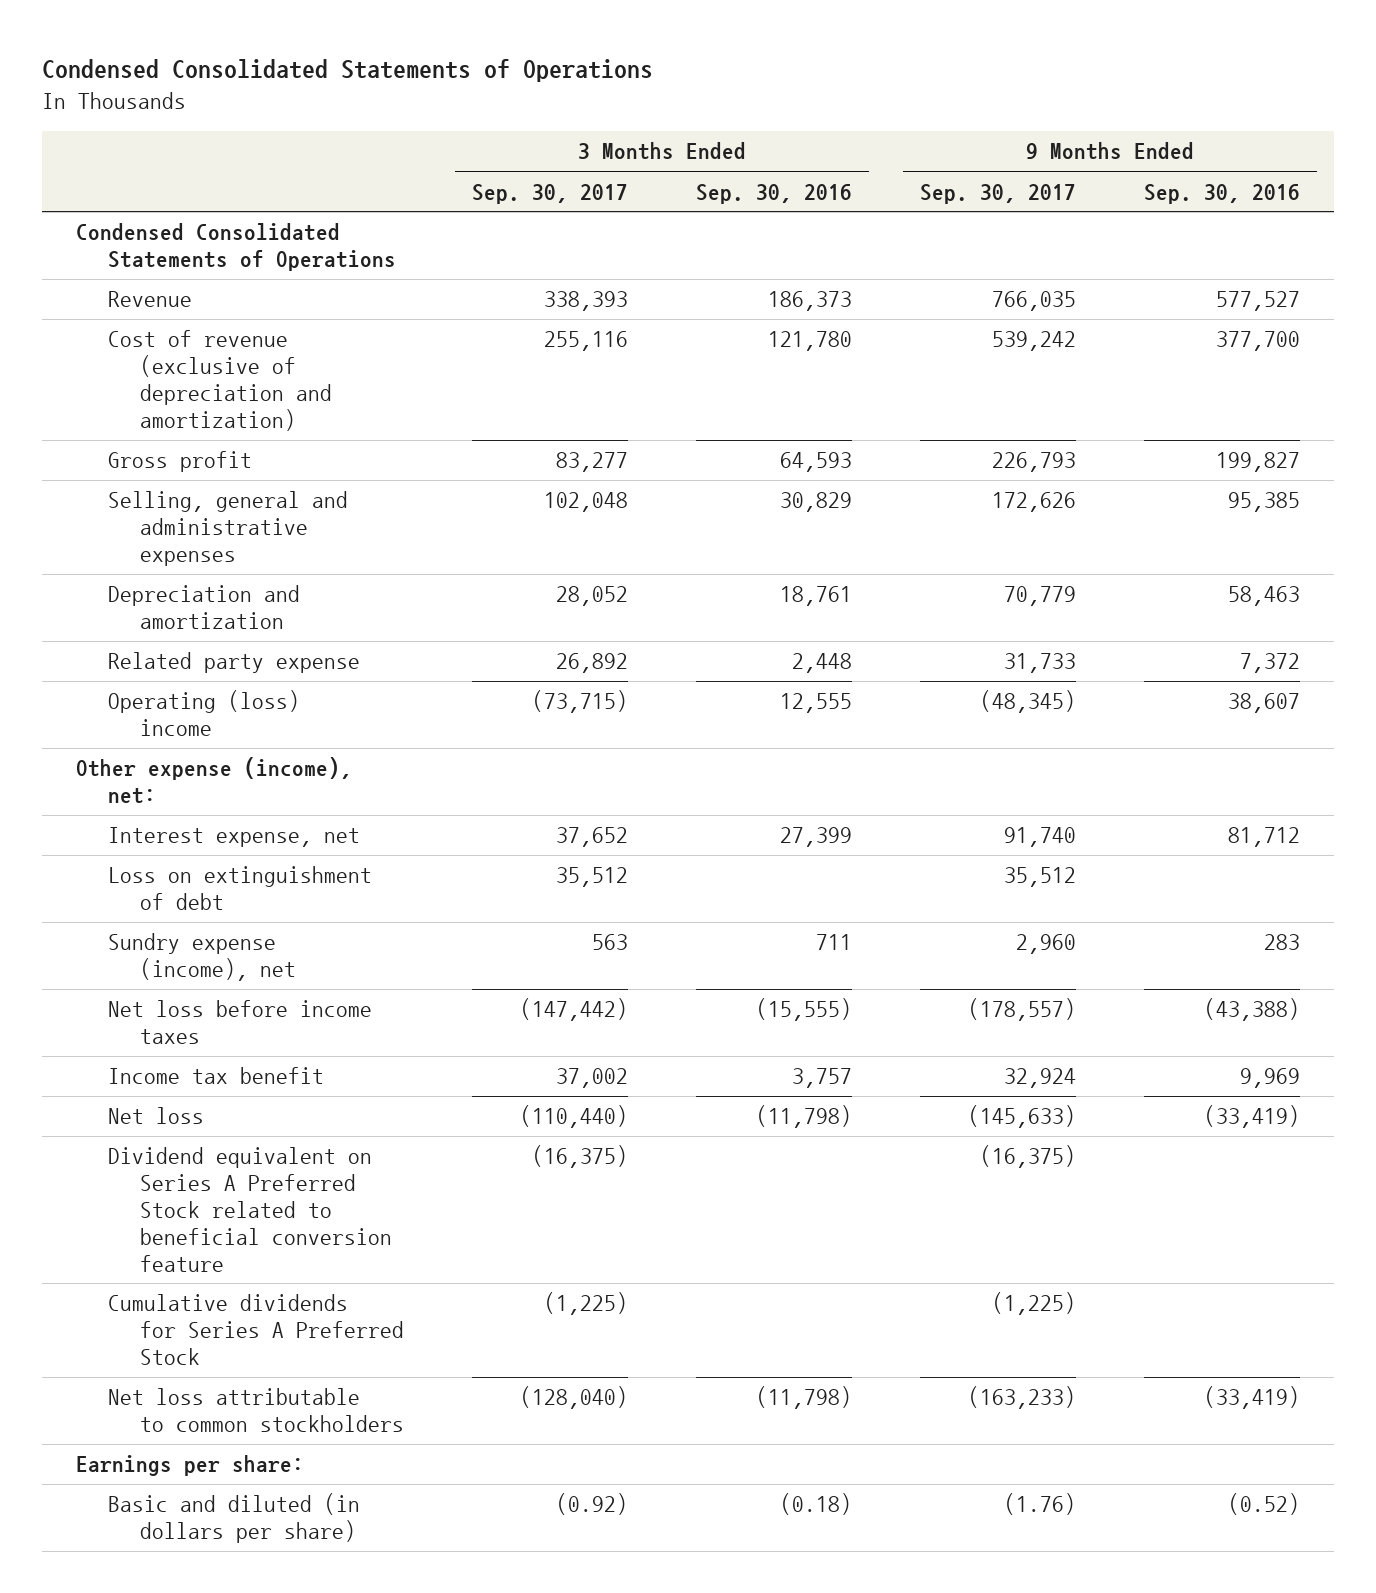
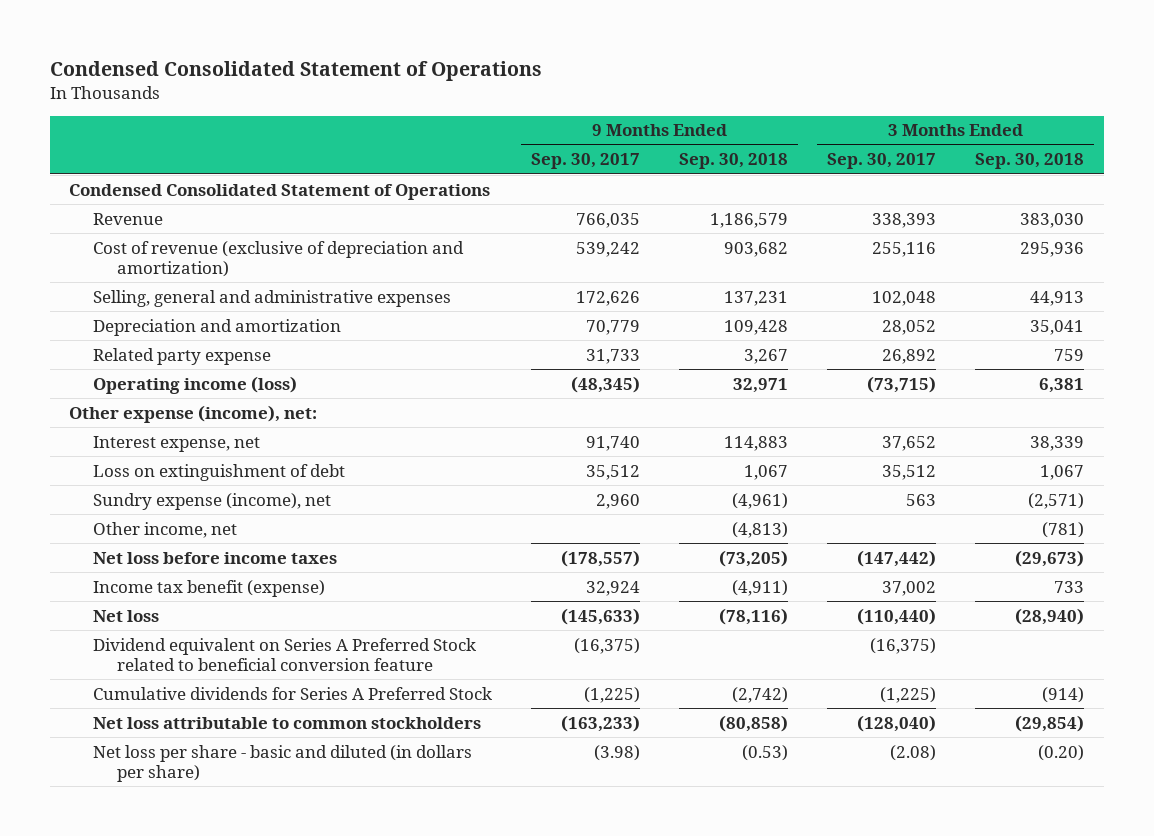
[42,59,654,83] Condensed Consolidated Statements of Operations -> [49,61,542,82] Condensed Consolidated Statement of Operations
[695,183,852,204] Sep. 30, 2016 -> none
[1144,183,1301,204] Sep. 30, 2016 -> none
none -> [679,153,789,170] Sep. 30, 2018
none -> [975,153,1085,170] Sep. 30, 2018
[76,223,396,272] Condensed Consolidated Statements of Operations -> [69,183,491,200] Condensed Consolidated Statement of Operations
[107,451,252,473] Gross profit -> none
[107,690,300,737] Operating (loss) income -> [93,375,298,394] Operating income (loss)
none -> [93,521,238,538] Other income, net
[107,1067,324,1085] Income tax benefit -> [93,579,326,597] Income tax benefit (expense)
[76,1455,305,1477] Earnings per share: -> none
[107,1493,360,1544] Basic and diluted (in dollars per share) -> [93,744,473,783] Net loss per share - basic and diluted (in dollars per share)
[555,1493,628,1516] (0.92) -> [890,744,937,761] (2.08)
[1003,1493,1076,1516] (1.76) -> [594,744,641,761] (3.98)

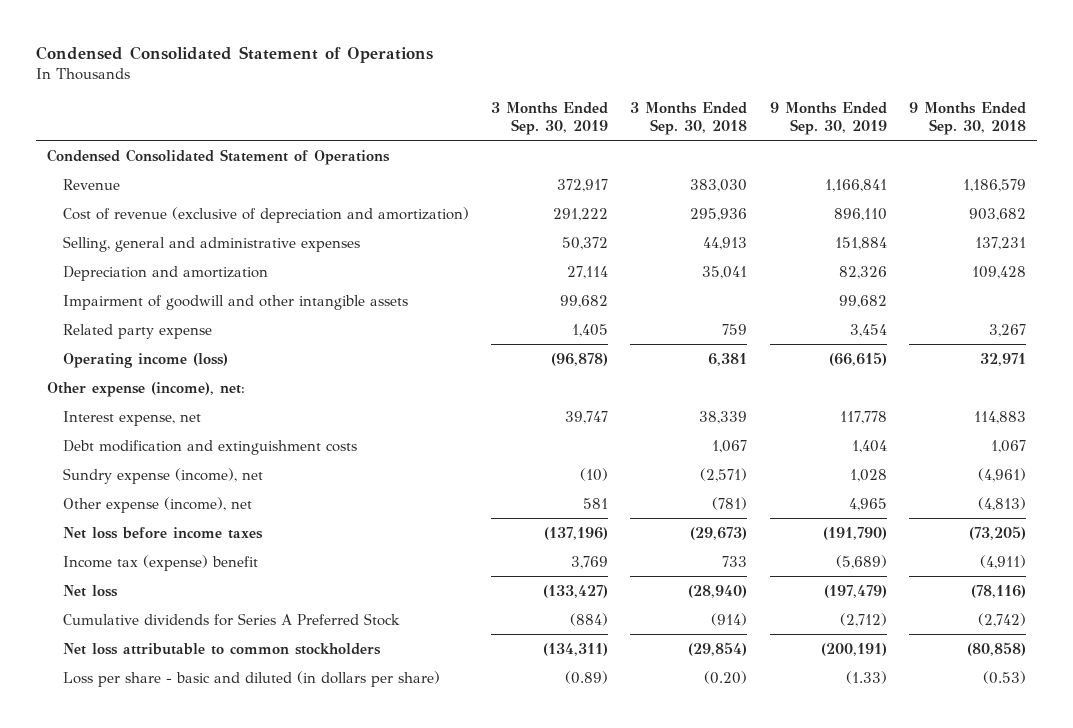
[531,153,641,170] Sep. 30, 2017 -> none
[827,153,937,170] Sep. 30, 2017 -> none
none -> [491,101,609,135] 3 Months Ended Sep. 30, 2019
none -> [769,101,887,135] 9 Months Ended Sep. 30, 2019
none -> [62,294,408,310] Impairment of goodwill and other intangible assets
[93,463,346,481] Loss on extinguishment of debt -> [62,439,357,455] Debt modification and extinguishment costs
[93,521,238,538] Other income, net -> [62,496,252,513] Other expense (income), net
[93,579,326,597] Income tax benefit (expense) -> [62,554,258,571] Income tax (expense) benefit
[93,637,477,672] Dividend equivalent on Series A Preferred Stock related to beneficial conversion feature -> none
[93,744,473,783] Net loss per share - basic and diluted (in dollars per share) -> [62,670,440,687] Loss per share - basic and diluted (in dollars per share)

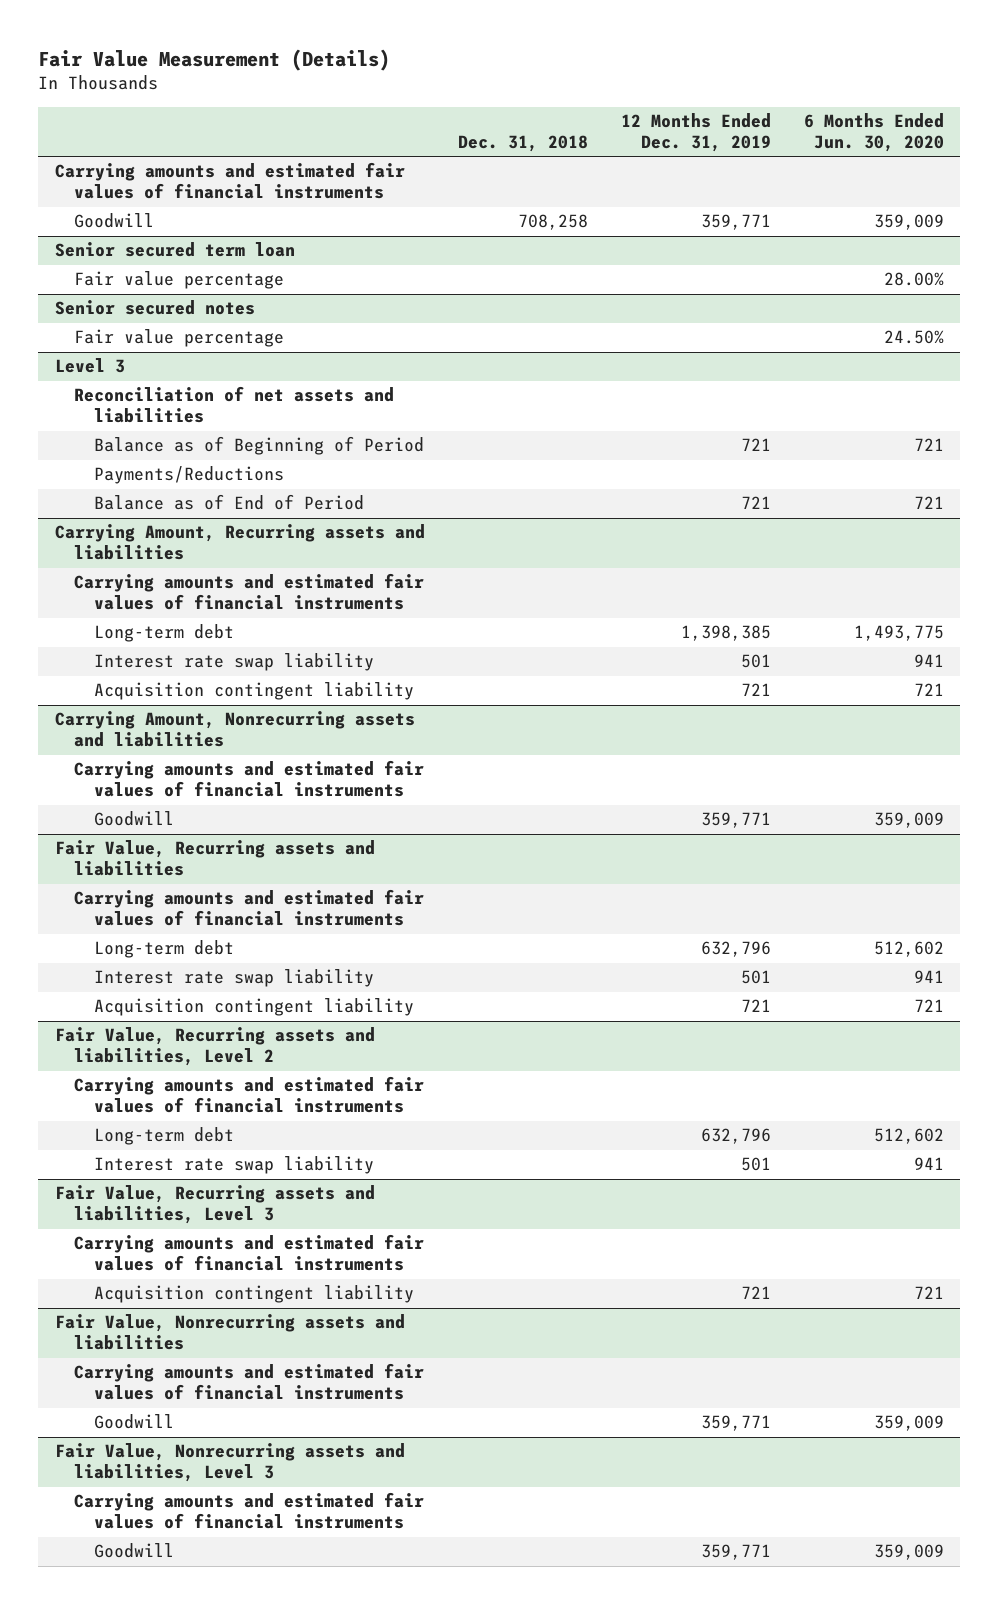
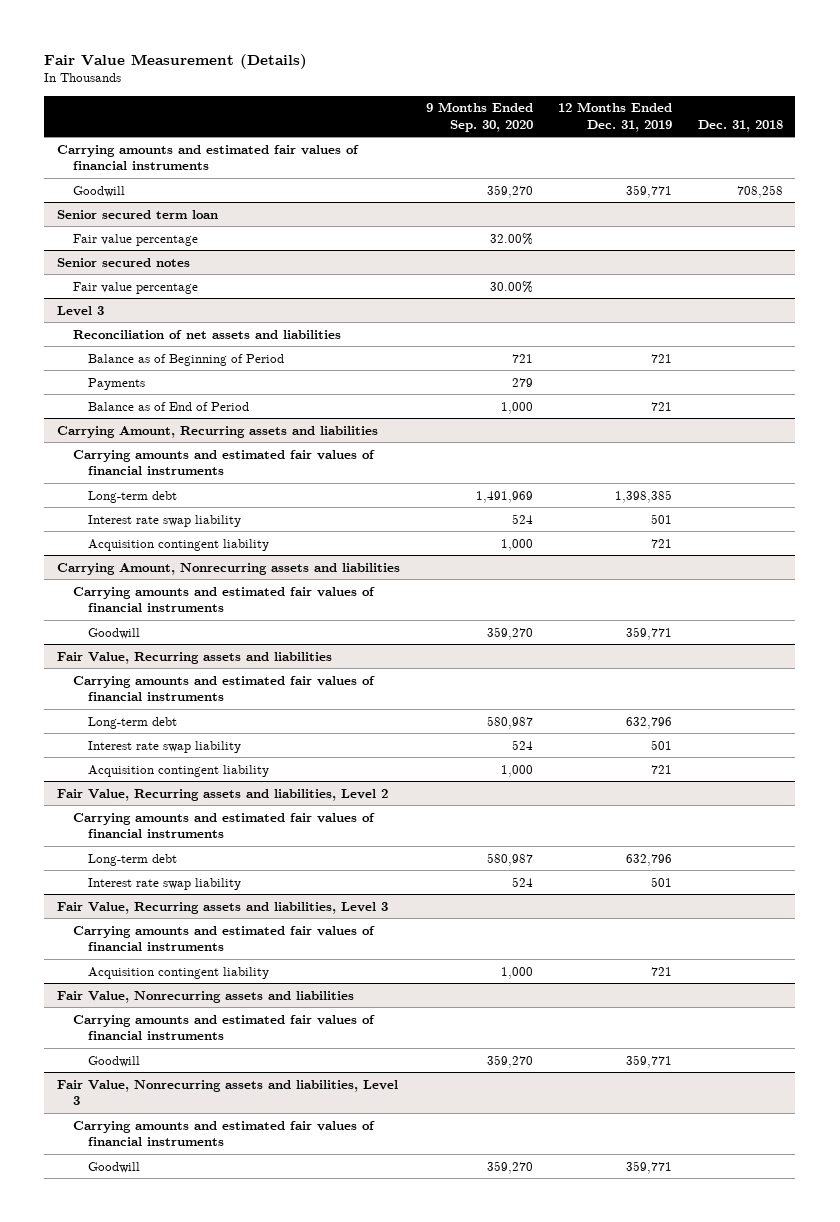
[803,113,944,153] 6 Months Ended Jun. 30, 2020 -> none
none -> [425,102,533,132] 9 Months Ended Sep. 30, 2020
[93,466,284,485] Payments/Reductions -> [88,377,146,390] Payments

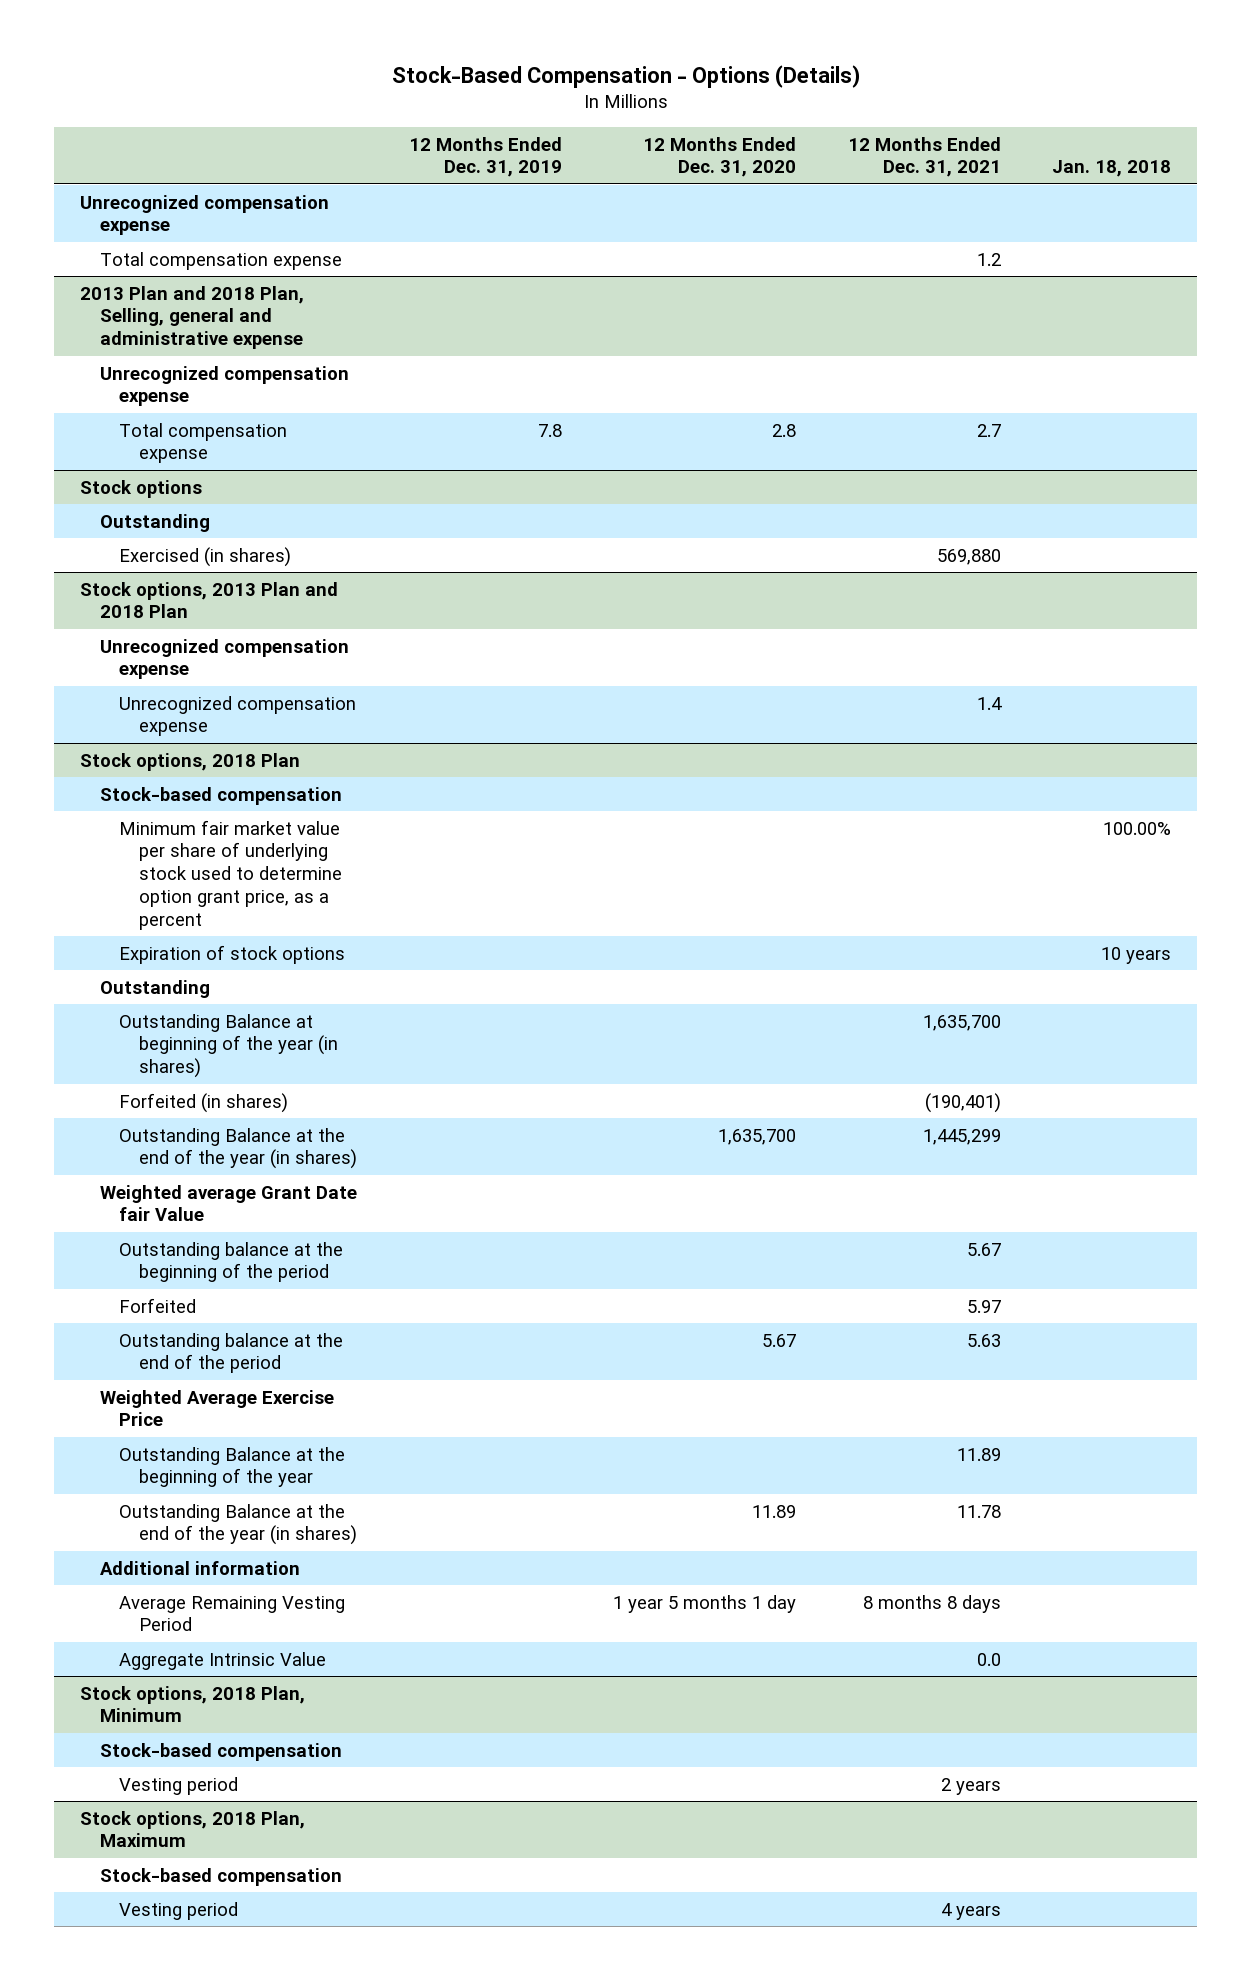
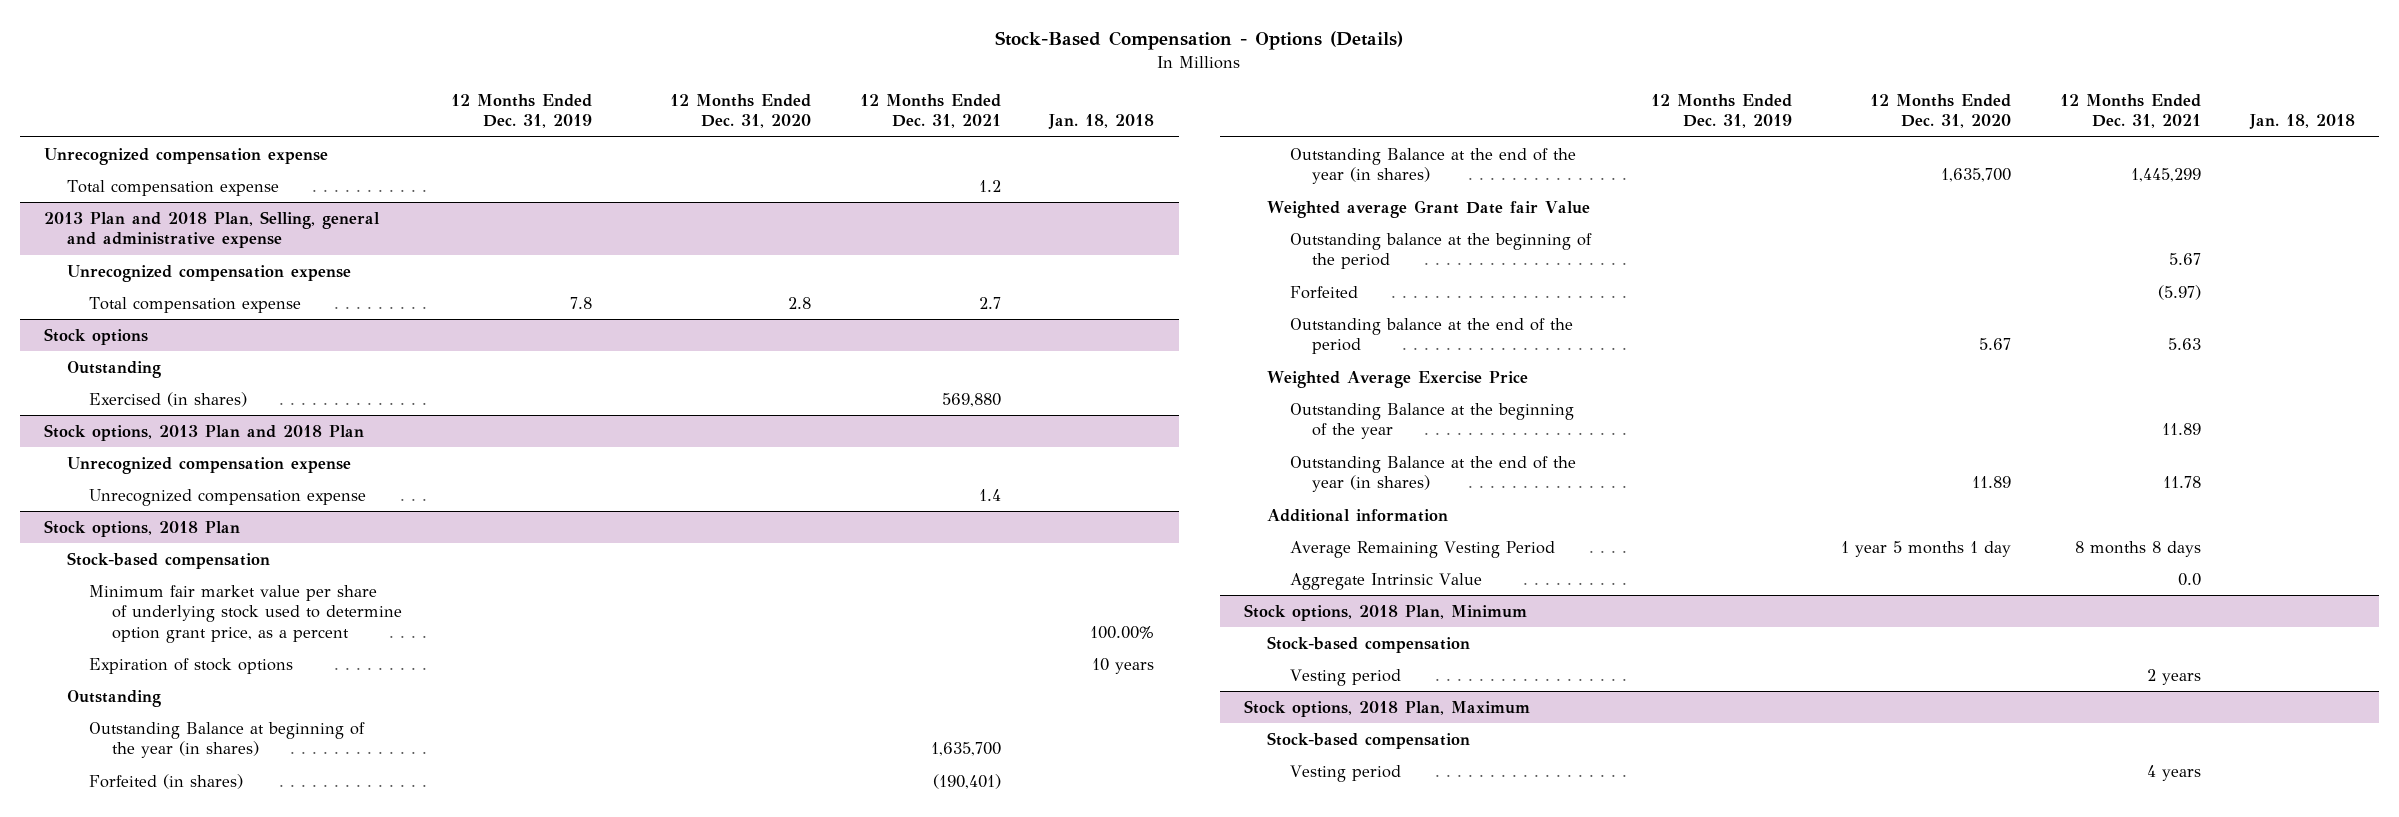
[966,1299,1001,1313] 5.97 -> [2157,284,2201,300] (5.97)

